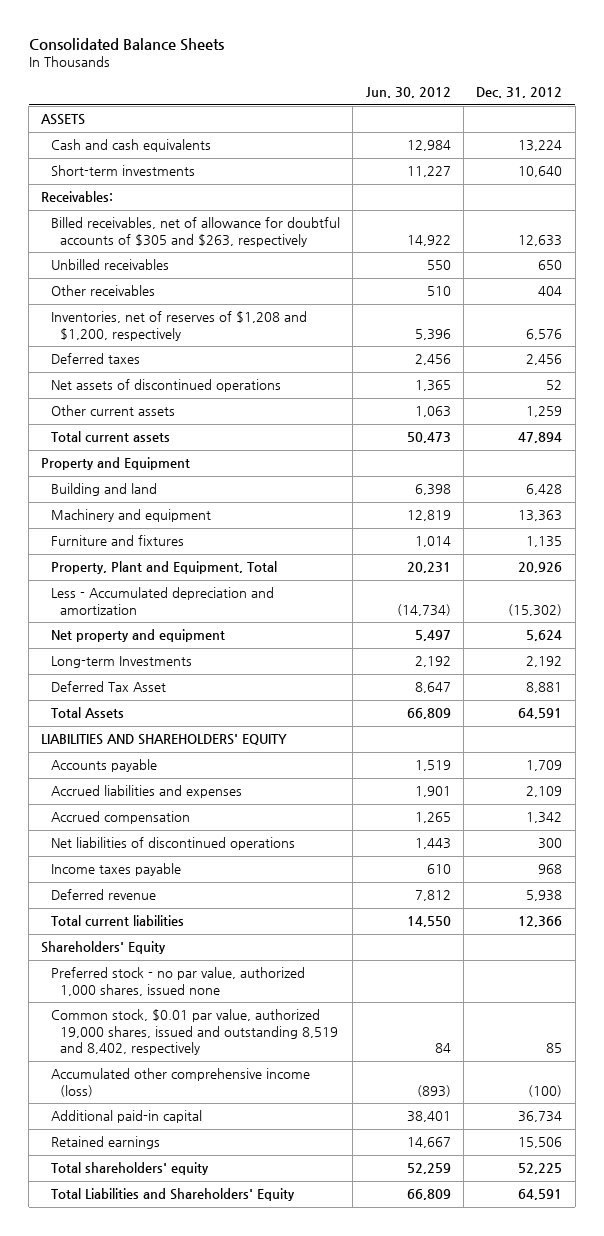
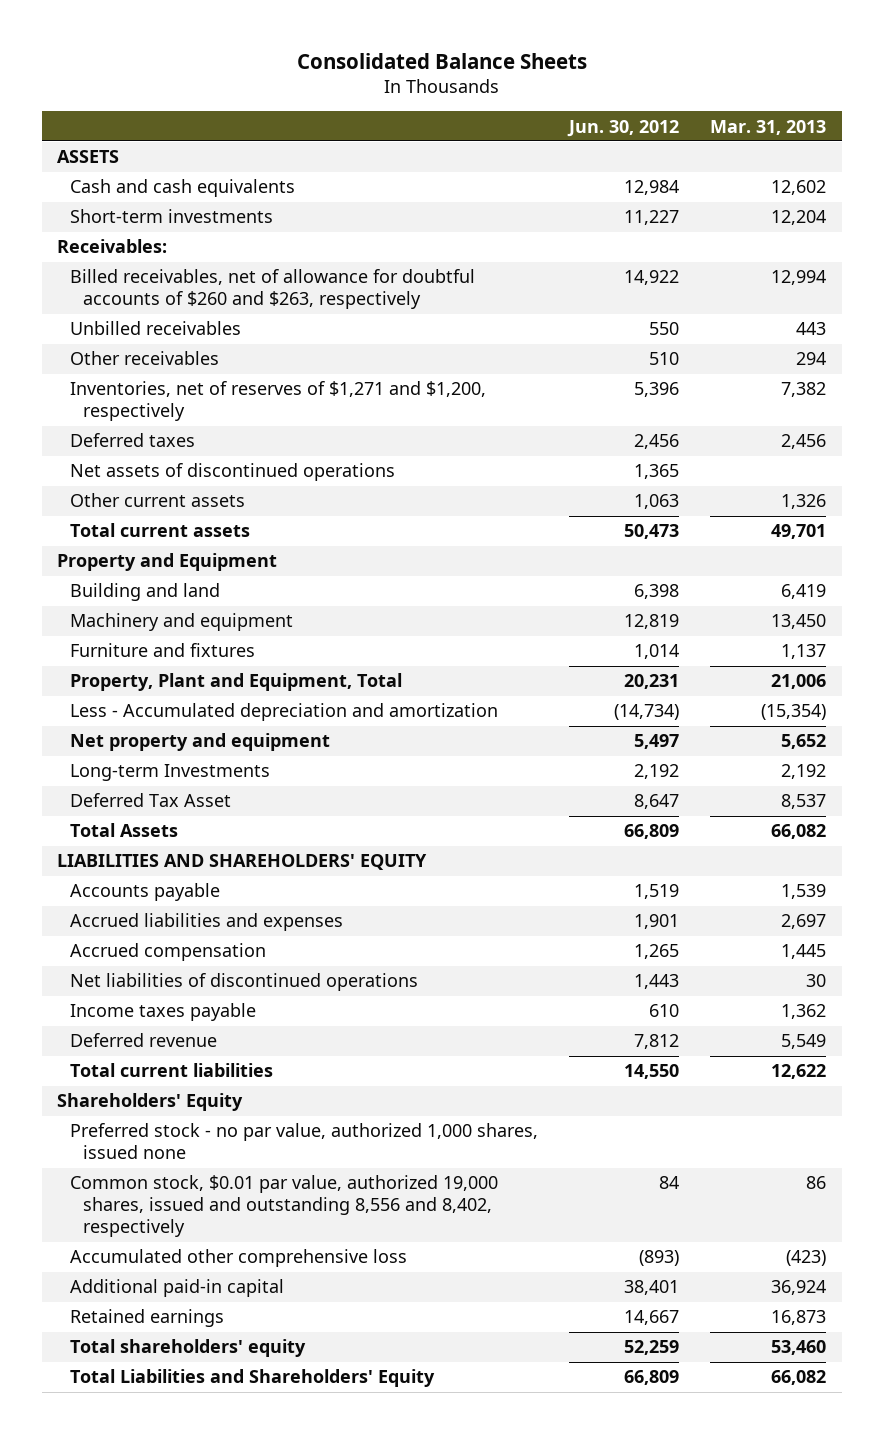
[476,87,563,99] Dec. 31, 2012 -> none
none -> [710,119,827,135] Mar. 31, 2013
[50,217,340,247] Billed receivables, net of allowance for doubtful accounts of $305 and $263, respectively -> [70,269,476,310] Billed receivables, net of allowance for doubtful accounts of $260 and $263, respectively
[50,311,307,341] Inventories, net of reserves of $1,208 and $1,200, respectively -> [70,381,487,422] Inventories, net of reserves of $1,271 and $1,200, respectively
[50,1009,339,1056] Common stock, $0.01 par value, authorized 19,000 shares, issued and outstanding 8,519 and 8,402, respectively -> [70,1175,499,1238] Common stock, $0.01 par value, authorized 19,000 shares, issued and outstanding 8,556 and 8,402, respectively
[50,1068,310,1097] Accumulated other comprehensive income (loss) -> [70,1249,408,1268] Accumulated other comprehensive loss

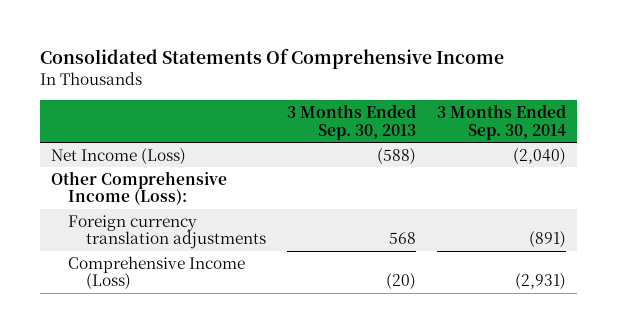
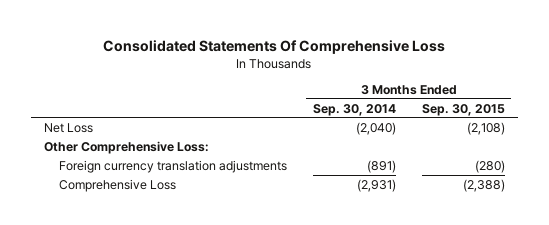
[40,48,505,70] Consolidated Statements Of Comprehensive Income -> [103,39,446,54] Consolidated Statements Of Comprehensive Loss
[286,103,416,140] 3 Months Ended Sep. 30, 2013 -> none
none -> [421,103,505,116] Sep. 30, 2015
[50,147,186,165] Net Income (Loss) -> [44,122,94,133] Net Loss
[50,170,227,206] Other Comprehensive Income (Loss): -> [44,140,210,154] Other Comprehensive Loss:
[68,255,246,291] Comprehensive Income (Loss) -> [58,178,176,192] Comprehensive Loss

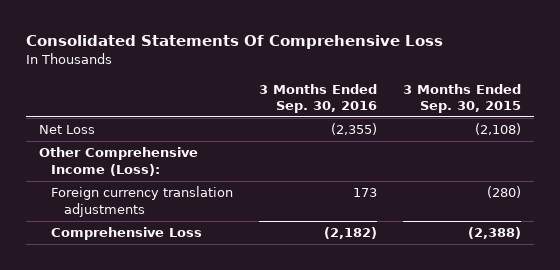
[312,103,396,116] Sep. 30, 2014 -> none
none -> [259,83,378,114] 3 Months Ended Sep. 30, 2016
[44,140,210,154] Other Comprehensive Loss: -> [38,147,198,176] Other Comprehensive Income (Loss):

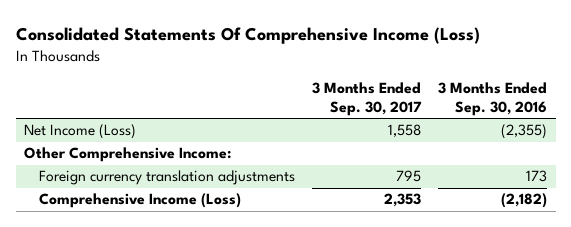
[25,35,443,50] Consolidated Statements Of Comprehensive Loss -> [15,27,480,45] Consolidated Statements Of Comprehensive Income (Loss)
[403,83,522,114] 3 Months Ended Sep. 30, 2015 -> none
none -> [311,82,422,116] 3 Months Ended Sep. 30, 2017
[38,125,95,135] Net Loss -> [24,124,137,140] Net Income (Loss)
[38,147,198,176] Other Comprehensive Income (Loss): -> [24,147,232,163] Other Comprehensive Income:
[51,227,203,241] Comprehensive Loss -> [38,193,241,209] Comprehensive Income (Loss)

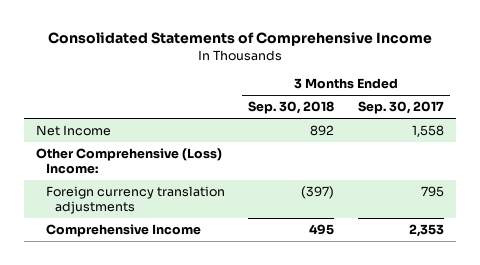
[15,27,480,45] Consolidated Statements Of Comprehensive Income (Loss) -> [48,32,433,47] Consolidated Statements of Comprehensive Income
[438,82,548,116] 3 Months Ended Sep. 30, 2016 -> none
none -> [248,101,335,115] Sep. 30, 2018
[24,124,137,140] Net Income (Loss) -> [36,124,112,136] Net Income
[24,147,232,163] Other Comprehensive Income: -> [36,147,223,174] Other Comprehensive (Loss) Income:
[38,193,241,209] Comprehensive Income (Loss) -> [45,223,201,237] Comprehensive Income

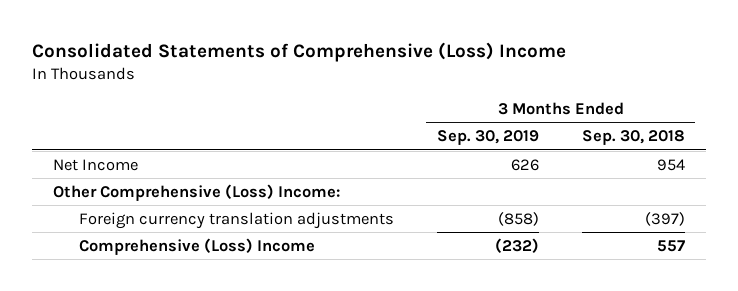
[48,32,433,47] Consolidated Statements of Comprehensive Income -> [31,42,566,63] Consolidated Statements of Comprehensive (Loss) Income
[358,101,445,115] Sep. 30, 2017 -> none
none -> [436,130,539,146] Sep. 30, 2019
[310,124,335,136] 892 -> [656,158,685,171] 954
[45,223,201,237] Comprehensive Income -> [78,237,315,255] Comprehensive (Loss) Income
[309,223,335,235] 495 -> [656,239,685,252] 557

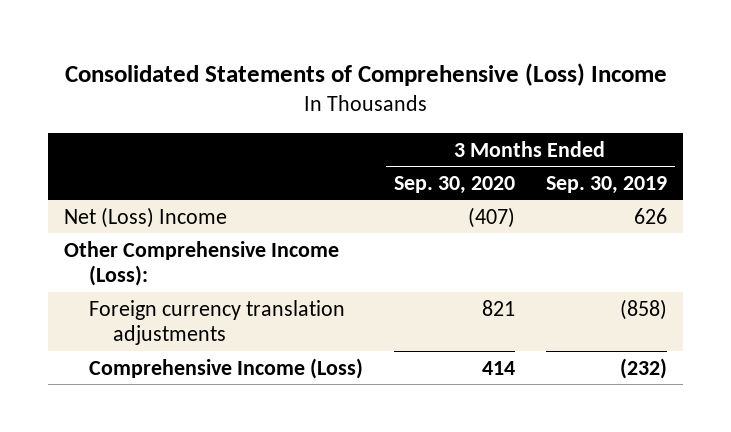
[581,130,685,146] Sep. 30, 2018 -> none
none -> [393,175,515,194] Sep. 30, 2020
[53,158,139,171] Net Income -> [64,206,228,228] Net (Loss) Income
[53,183,341,201] Other Comprehensive (Loss) Income: -> [64,240,340,287] Other Comprehensive Income (Loss):
[78,237,315,255] Comprehensive (Loss) Income -> [88,357,363,379] Comprehensive Income (Loss)

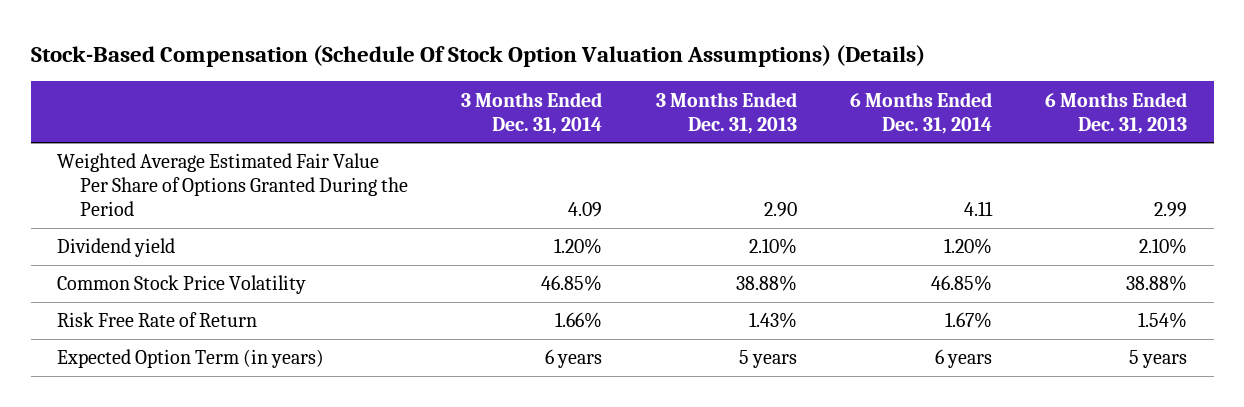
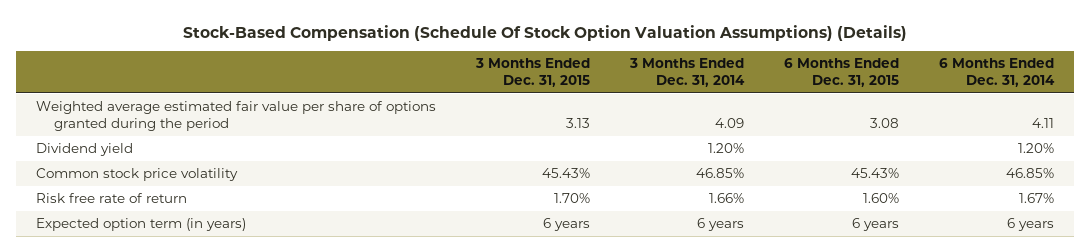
[655,91,797,134] 3 Months Ended Dec. 31, 2013 -> none
[1044,91,1187,134] 6 Months Ended Dec. 31, 2013 -> none
none -> [475,58,591,88] 3 Months Ended Dec. 31, 2015
none -> [784,58,900,88] 6 Months Ended Dec. 31, 2015
[57,153,409,216] Weighted Average Estimated Fair Value Per Share of Options Granted During the Period -> [36,101,437,131] Weighted average estimated fair value per share of options granted during the period
[57,275,307,295] Common Stock Price Volatility -> [36,168,239,182] Common stock price volatility
[57,312,258,328] Risk Free Rate of Return -> [36,193,188,204] Risk free rate of return
[57,349,325,369] Expected Option Term (in years) -> [36,218,247,232] Expected option term (in years)

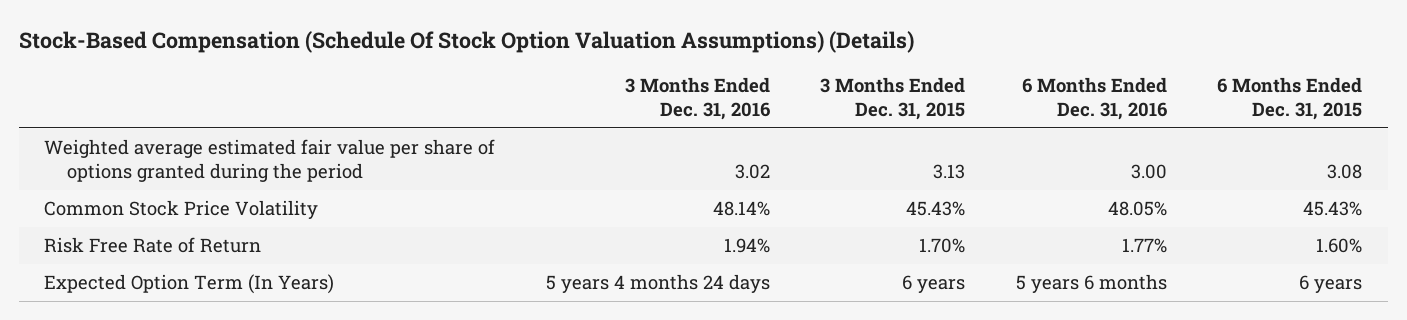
[629,58,746,88] 3 Months Ended Dec. 31, 2014 -> none
[939,58,1056,88] 6 Months Ended Dec. 31, 2014 -> none
none -> [624,77,770,120] 3 Months Ended Dec. 31, 2016
none -> [1021,77,1167,120] 6 Months Ended Dec. 31, 2016
[36,143,134,157] Dividend yield -> none
[36,168,239,182] Common stock price volatility -> [44,200,319,220] Common Stock Price Volatility
[36,193,188,204] Risk free rate of return -> [44,237,262,254] Risk Free Rate of Return
[36,218,247,232] Expected option term (in years) -> [44,274,335,295] Expected Option Term (In Years)

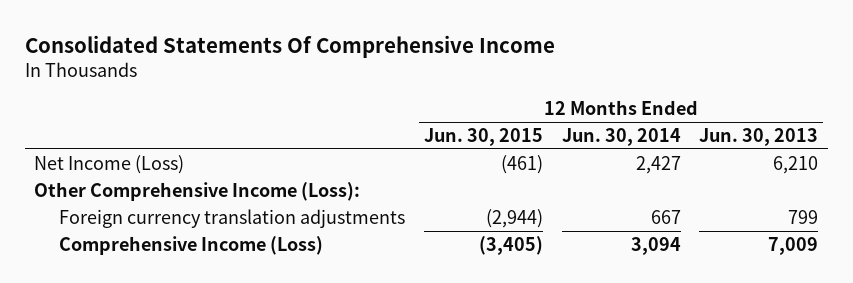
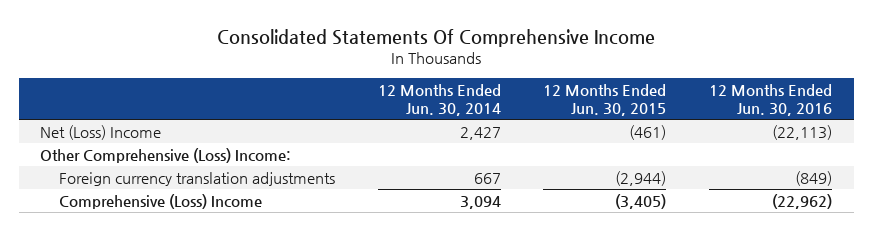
[699,127,819,146] Jun. 30, 2013 -> none
none -> [709,83,833,117] 12 Months Ended Jun. 30, 2016
[34,154,185,174] Net Income (Loss) -> [40,124,162,140] Net (Loss) Income
[34,181,361,201] Other Comprehensive Income (Loss): -> [40,147,292,163] Other Comprehensive (Loss) Income:
[59,235,324,255] Comprehensive Income (Loss) -> [58,193,262,209] Comprehensive (Loss) Income

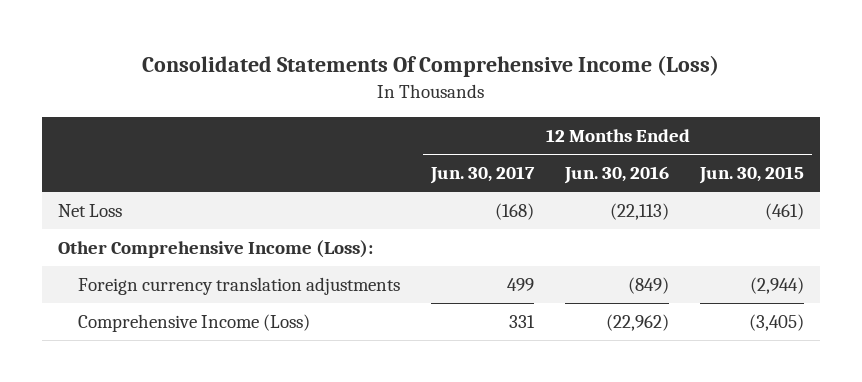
[217,28,656,47] Consolidated Statements Of Comprehensive Income -> [142,54,720,77] Consolidated Statements Of Comprehensive Income (Loss)
[377,83,501,117] 12 Months Ended Jun. 30, 2014 -> none
none -> [429,166,535,185] Jun. 30, 2017
[40,124,162,140] Net (Loss) Income -> [57,204,122,218] Net Loss
[40,147,292,163] Other Comprehensive (Loss) Income: -> [57,240,373,259] Other Comprehensive Income (Loss):
[58,193,262,209] Comprehensive (Loss) Income -> [77,314,310,333] Comprehensive Income (Loss)

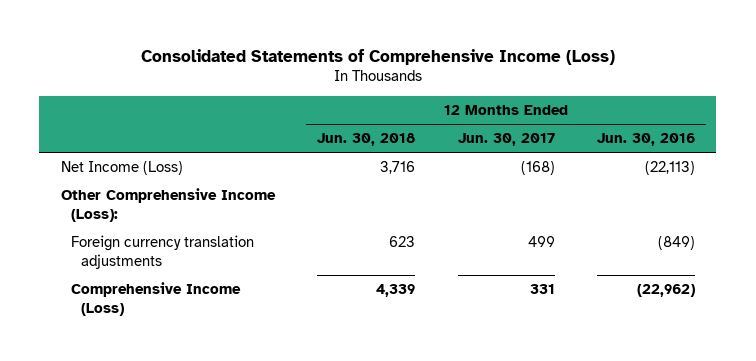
[142,54,720,77] Consolidated Statements Of Comprehensive Income (Loss) -> [140,48,615,65] Consolidated Statements of Comprehensive Income (Loss)
[699,166,805,185] Jun. 30, 2015 -> none
none -> [317,133,416,147] Jun. 30, 2018
[57,204,122,218] Net Loss -> [60,161,183,176] Net Income (Loss)

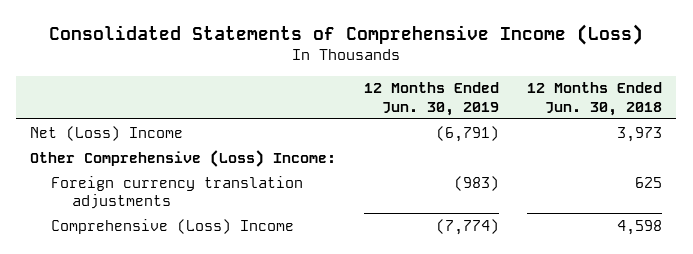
[457,133,555,147] Jun. 30, 2017 -> none
[597,133,696,147] Jun. 30, 2016 -> none
none -> [364,82,500,116] 12 Months Ended Jun. 30, 2019
[60,161,183,176] Net Income (Loss) -> [30,125,184,141] Net (Loss) Income
[380,161,416,175] 3,716 -> [617,126,663,142] 3,973
[60,188,276,222] Other Comprehensive Income (Loss): -> [30,149,337,167] Other Comprehensive (Loss) Income:
[389,236,416,248] 623 -> [635,176,663,188] 625
[70,282,241,316] Comprehensive Income (Loss) -> [51,218,295,234] Comprehensive (Loss) Income
[376,284,416,298] 4,339 -> [617,219,663,235] 4,598

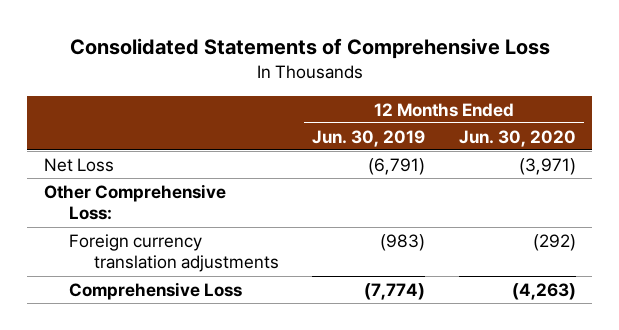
[49,23,644,45] Consolidated Statements of Comprehensive Income (Loss) -> [69,38,550,60] Consolidated Statements of Comprehensive Loss
[527,82,663,116] 12 Months Ended Jun. 30, 2018 -> none
none -> [458,129,576,147] Jun. 30, 2020
[30,125,184,141] Net (Loss) Income -> [43,157,114,172] Net Loss
[30,149,337,167] Other Comprehensive (Loss) Income: -> [43,183,226,221] Other Comprehensive Loss:
[51,218,295,234] Comprehensive (Loss) Income -> [68,281,242,300] Comprehensive Loss

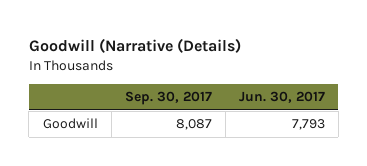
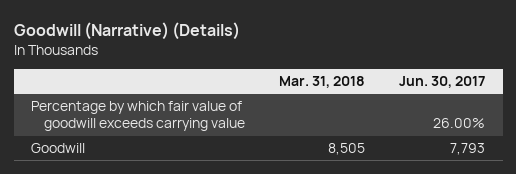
[28,37,241,53] Goodwill (Narrative (Details) -> [13,21,240,40] Goodwill (Narrative) (Details)
[124,91,212,106] Sep. 30, 2017 -> none
none -> [279,76,366,89] Mar. 31, 2018
none -> [30,101,245,132] Percentage by which fair value of goodwill exceeds carrying value

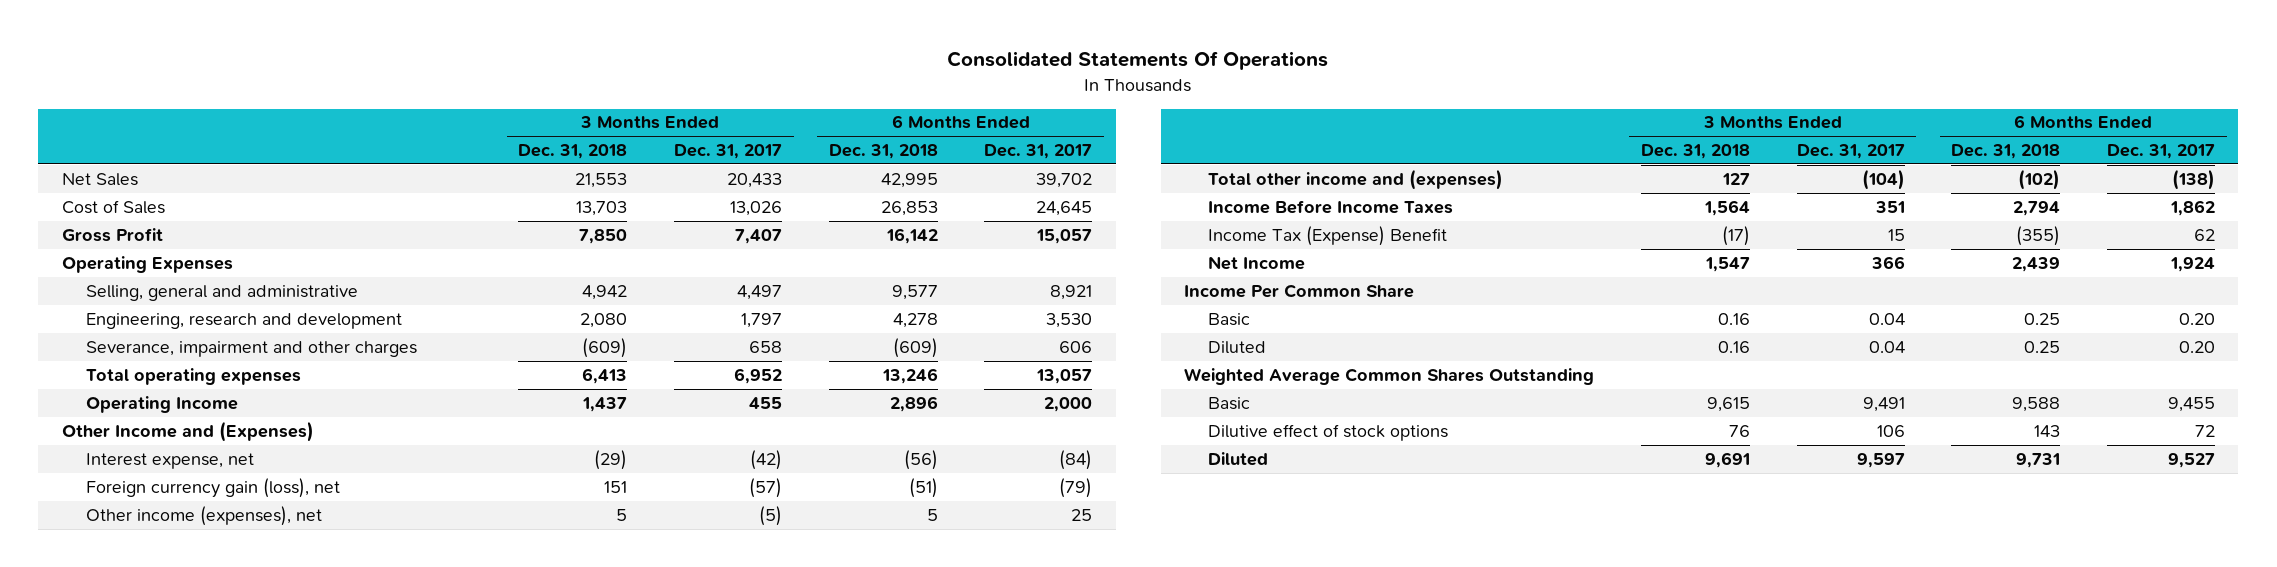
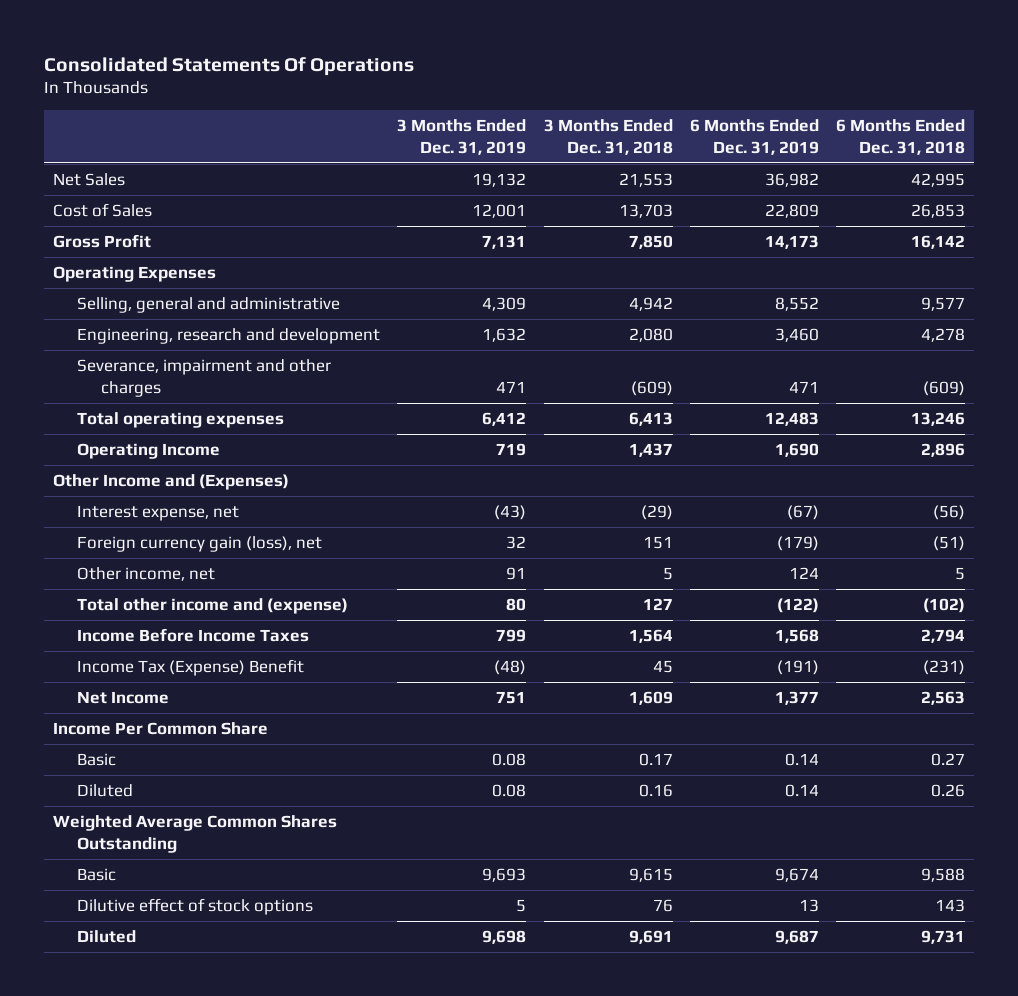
[674,144,783,160] Dec. 31, 2017 -> none
[984,144,1093,160] Dec. 31, 2017 -> none
none -> [397,119,527,156] 3 Months Ended Dec. 31, 2019
none -> [689,119,819,156] 6 Months Ended Dec. 31, 2019
[85,505,322,526] Other income (expenses), net -> [76,566,215,581] Other income, net
[1208,168,1504,190] Total other income and (expenses) -> [76,597,348,614] Total other income and (expense)
[1721,225,1750,246] (17) -> [652,659,673,673] 45
[2016,225,2061,246] (355) -> [923,659,966,675] (231)
[1704,256,1750,272] 1,547 -> [628,690,673,705] 1,609
[2012,256,2061,272] 2,439 -> [921,690,966,705] 2,563
[1717,312,1750,325] 0.16 -> [638,752,673,766] 0.17
[2024,312,2061,325] 0.25 -> [931,752,966,766] 0.27
[2024,340,2061,353] 0.25 -> [931,783,966,797] 0.26

